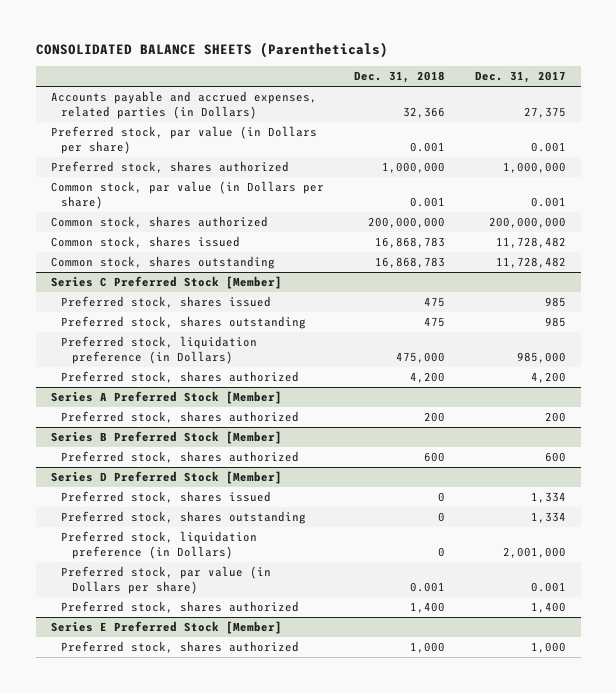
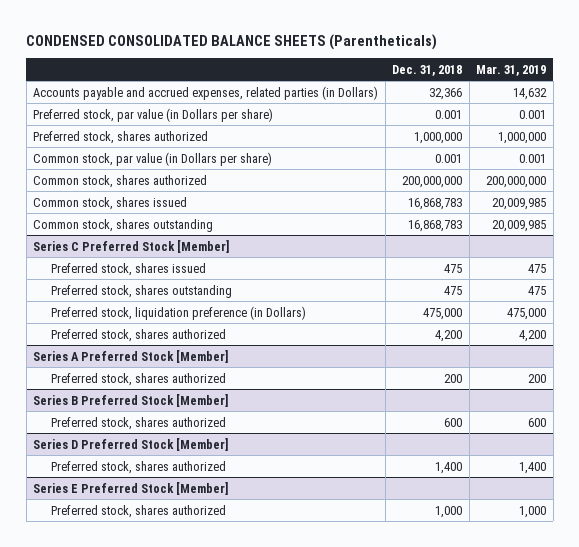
[35,42,388,59] CONSOLIDATED BALANCE SHEETS (Parentheticals) -> [26,33,438,50] CONDENSED CONSOLIDATED BALANCE SHEETS (Parentheticals)
[474,71,566,84] Dec. 31, 2017 -> none
none -> [476,64,547,76] Mar. 31, 2019
[61,491,272,504] Preferred stock, shares issued -> none
[61,511,307,525] Preferred stock, shares outstanding -> none
[61,531,258,560] Preferred stock, liquidation preference (in Dollars) -> none
[61,566,272,595] Preferred stock, par value (in Dollars per share) -> none

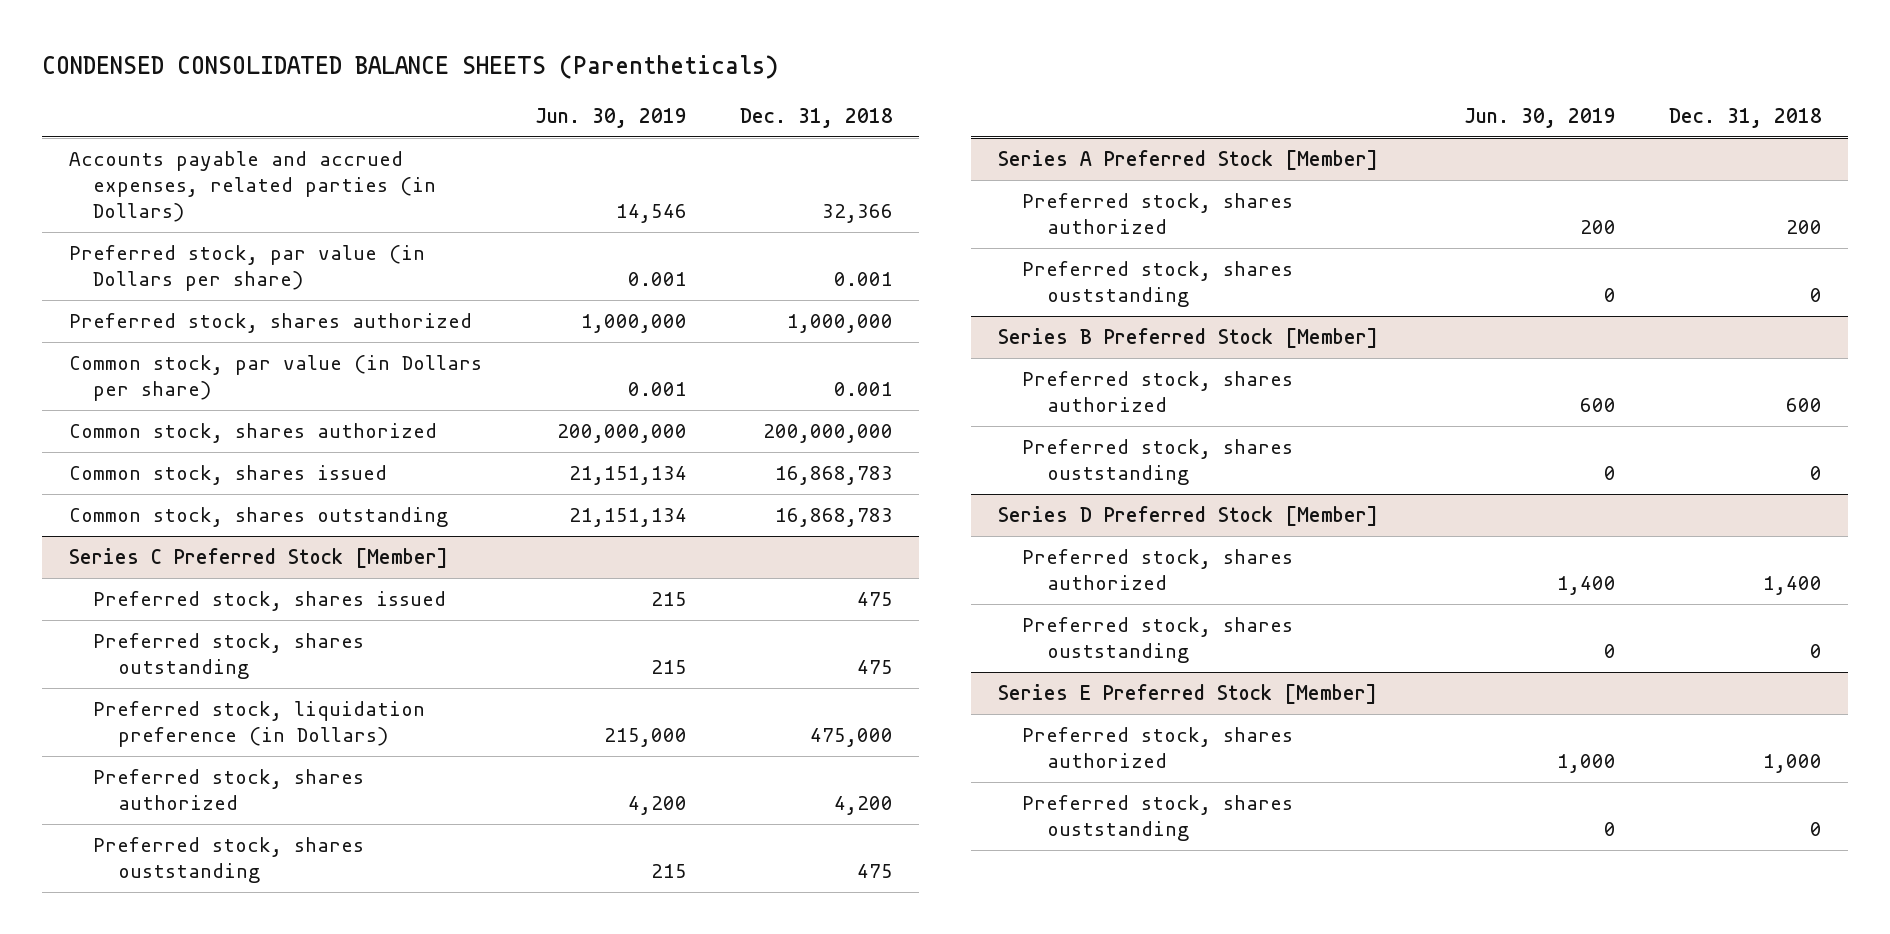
[476,64,547,76] Mar. 31, 2019 -> none
none -> [534,108,687,129] Jun. 30, 2019
none -> [93,837,365,884] Preferred stock, shares ouststanding
none -> [1022,261,1294,308] Preferred stock, shares ouststanding
none -> [1022,439,1294,486] Preferred stock, shares ouststanding
none -> [1022,617,1294,664] Preferred stock, shares ouststanding
none -> [1022,795,1294,842] Preferred stock, shares ouststanding

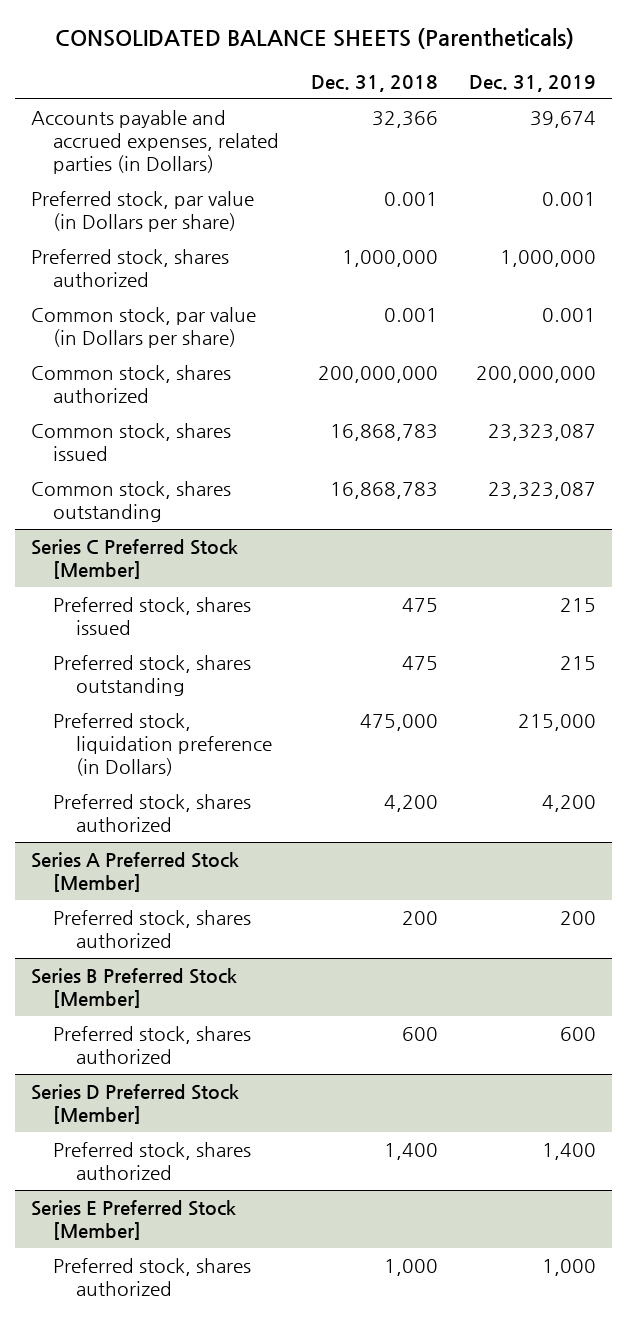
[42,55,779,80] CONDENSED CONSOLIDATED BALANCE SHEETS (Parentheticals) -> [54,27,574,49] CONSOLIDATED BALANCE SHEETS (Parentheticals)
[534,108,687,129] Jun. 30, 2019 -> none
none -> [469,74,597,92] Dec. 31, 2019
[93,837,365,884] Preferred stock, shares ouststanding -> none
[1022,261,1294,308] Preferred stock, shares ouststanding -> none
[1022,439,1294,486] Preferred stock, shares ouststanding -> none
[1022,617,1294,664] Preferred stock, shares ouststanding -> none
[1022,795,1294,842] Preferred stock, shares ouststanding -> none

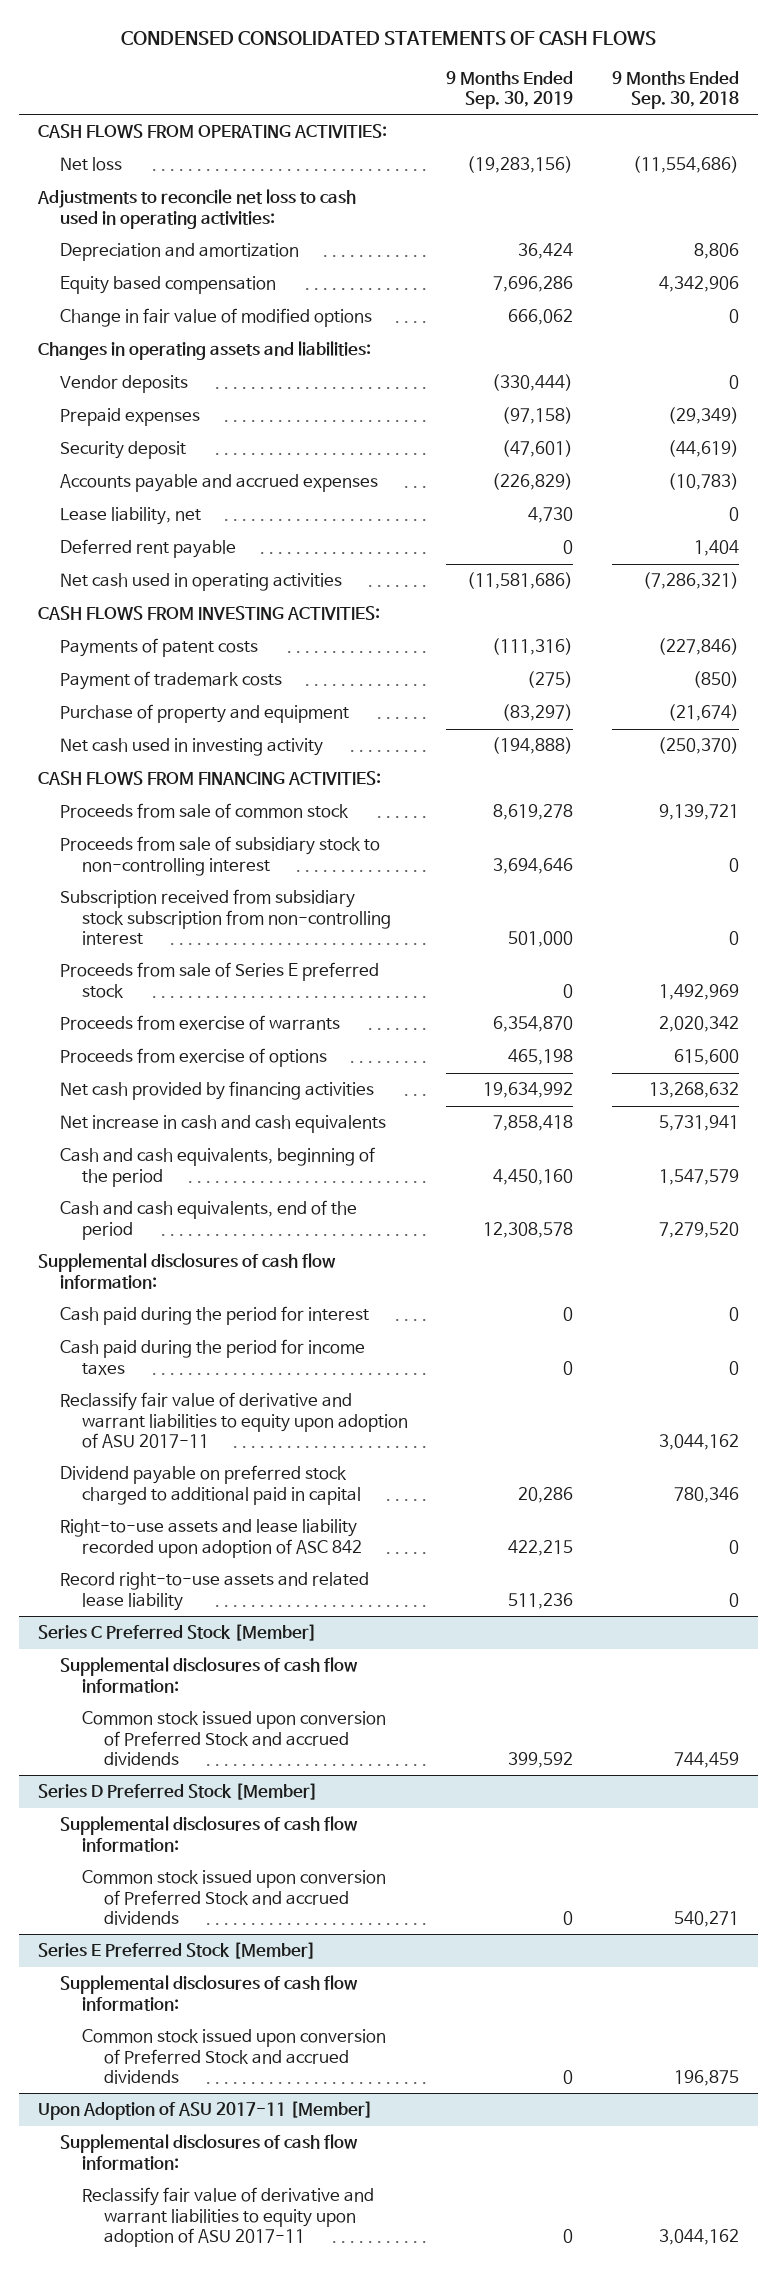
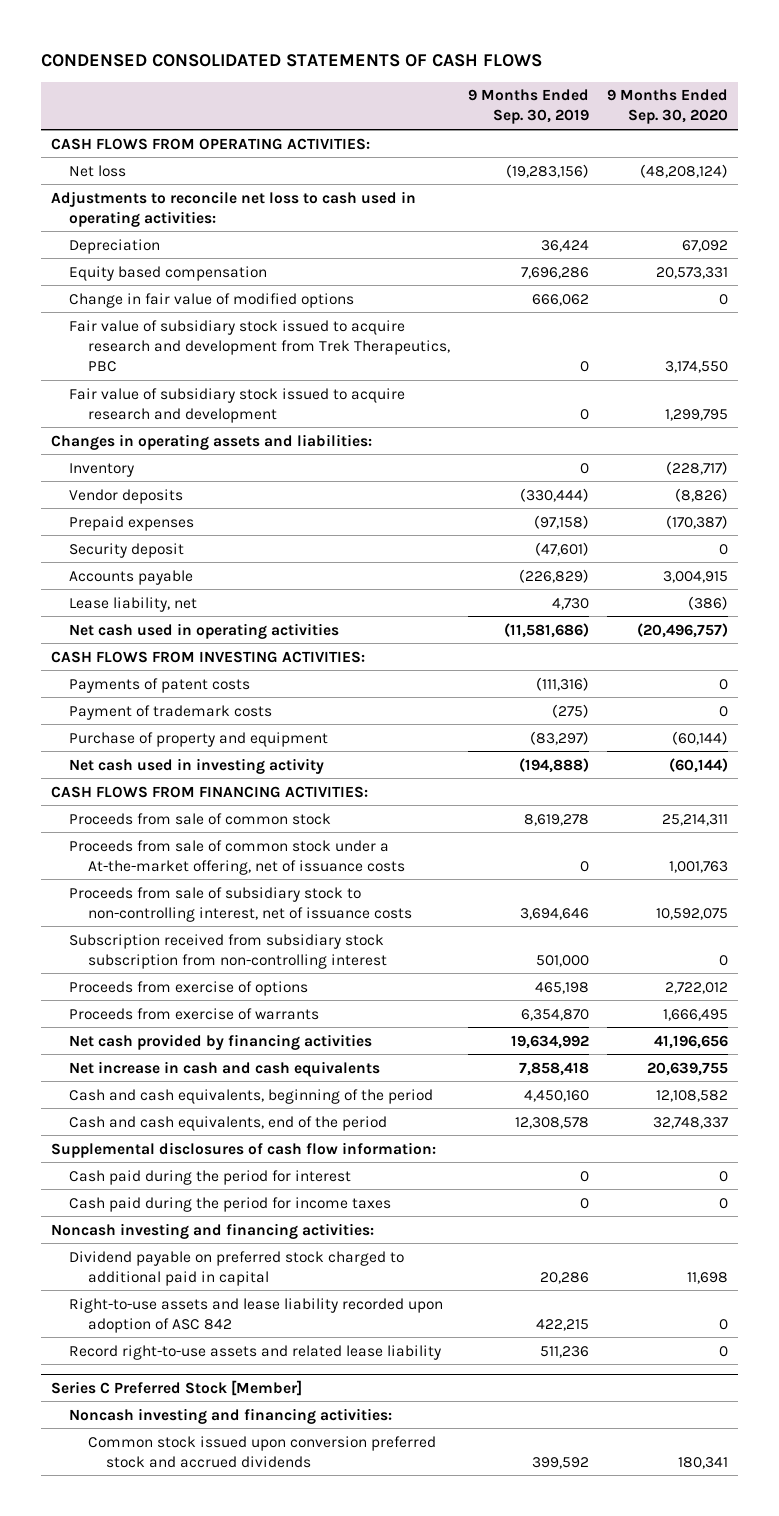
[611,70,739,110] 9 Months Ended Sep. 30, 2018 -> none
none -> [607,89,729,125] 9 Months Ended Sep. 30, 2020
[59,243,299,262] Depreciation and amortization -> [69,238,161,254] Depreciation
none -> [69,319,450,372] Fair value of subsidiary stock issued to acquire research and development from Trek Therapeutics, PBC
none -> [69,387,406,423] Fair value of subsidiary stock issued to acquire research and development
none -> [69,462,135,477] Inventory
[59,474,378,493] Accounts payable and accrued expenses -> [69,569,194,585] Accounts payable
[59,539,236,559] Deferred rent payable -> none
none -> [69,839,405,875] Proceeds from sale of common stock under a At-the-market offering, net of issuance costs
[59,836,380,876] Proceeds from sale of subsidiary stock to non-controlling interest -> [69,886,412,922] Proceeds from sale of subsidiary stock to non-controlling interest, net of issuance costs
[59,962,379,998] Proceeds from sale of Series E preferred stock -> none
[59,1015,340,1031] Proceeds from exercise of warrants -> [69,1007,320,1020] Proceeds from exercise of warrants
[59,1392,408,1449] Reclassify fair value of derivative and warrant liabilities to equity upon adoption of ASU 2017-11 -> none
none -> [50,1222,374,1239] Noncash investing and financing activities:
[59,1657,358,1693] Supplemental disclosures of cash flow information: -> none
[37,1783,318,1801] Series D Preferred Stock [Member] -> none
[59,1816,358,1852] Supplemental disclosures of cash flow information: -> none
[81,1870,386,1926] Common stock issued upon conversion of Preferred Stock and accrued dividends -> none
[37,1942,316,1960] Series E Preferred Stock [Member] -> none
[59,1975,358,2011] Supplemental disclosures of cash flow information: -> none
[81,2029,386,2085] Common stock issued upon conversion of Preferred Stock and accrued dividends -> none
[37,2101,373,2121] Upon Adoption of ASU 2017-11 [Member] -> none
[59,2134,358,2170] Supplemental disclosures of cash flow information: -> none
[81,2187,374,2248] Reclassify fair value of derivative and warrant liabilities to equity upon adoption of ASU 2017-11 -> none
none -> [69,1407,393,1424] Noncash investing and financing activities:
[81,1711,386,1767] Common stock issued upon conversion of Preferred Stock and accrued dividends -> [87,1435,436,1468] Common stock issued upon conversion preferred stock and accrued dividends

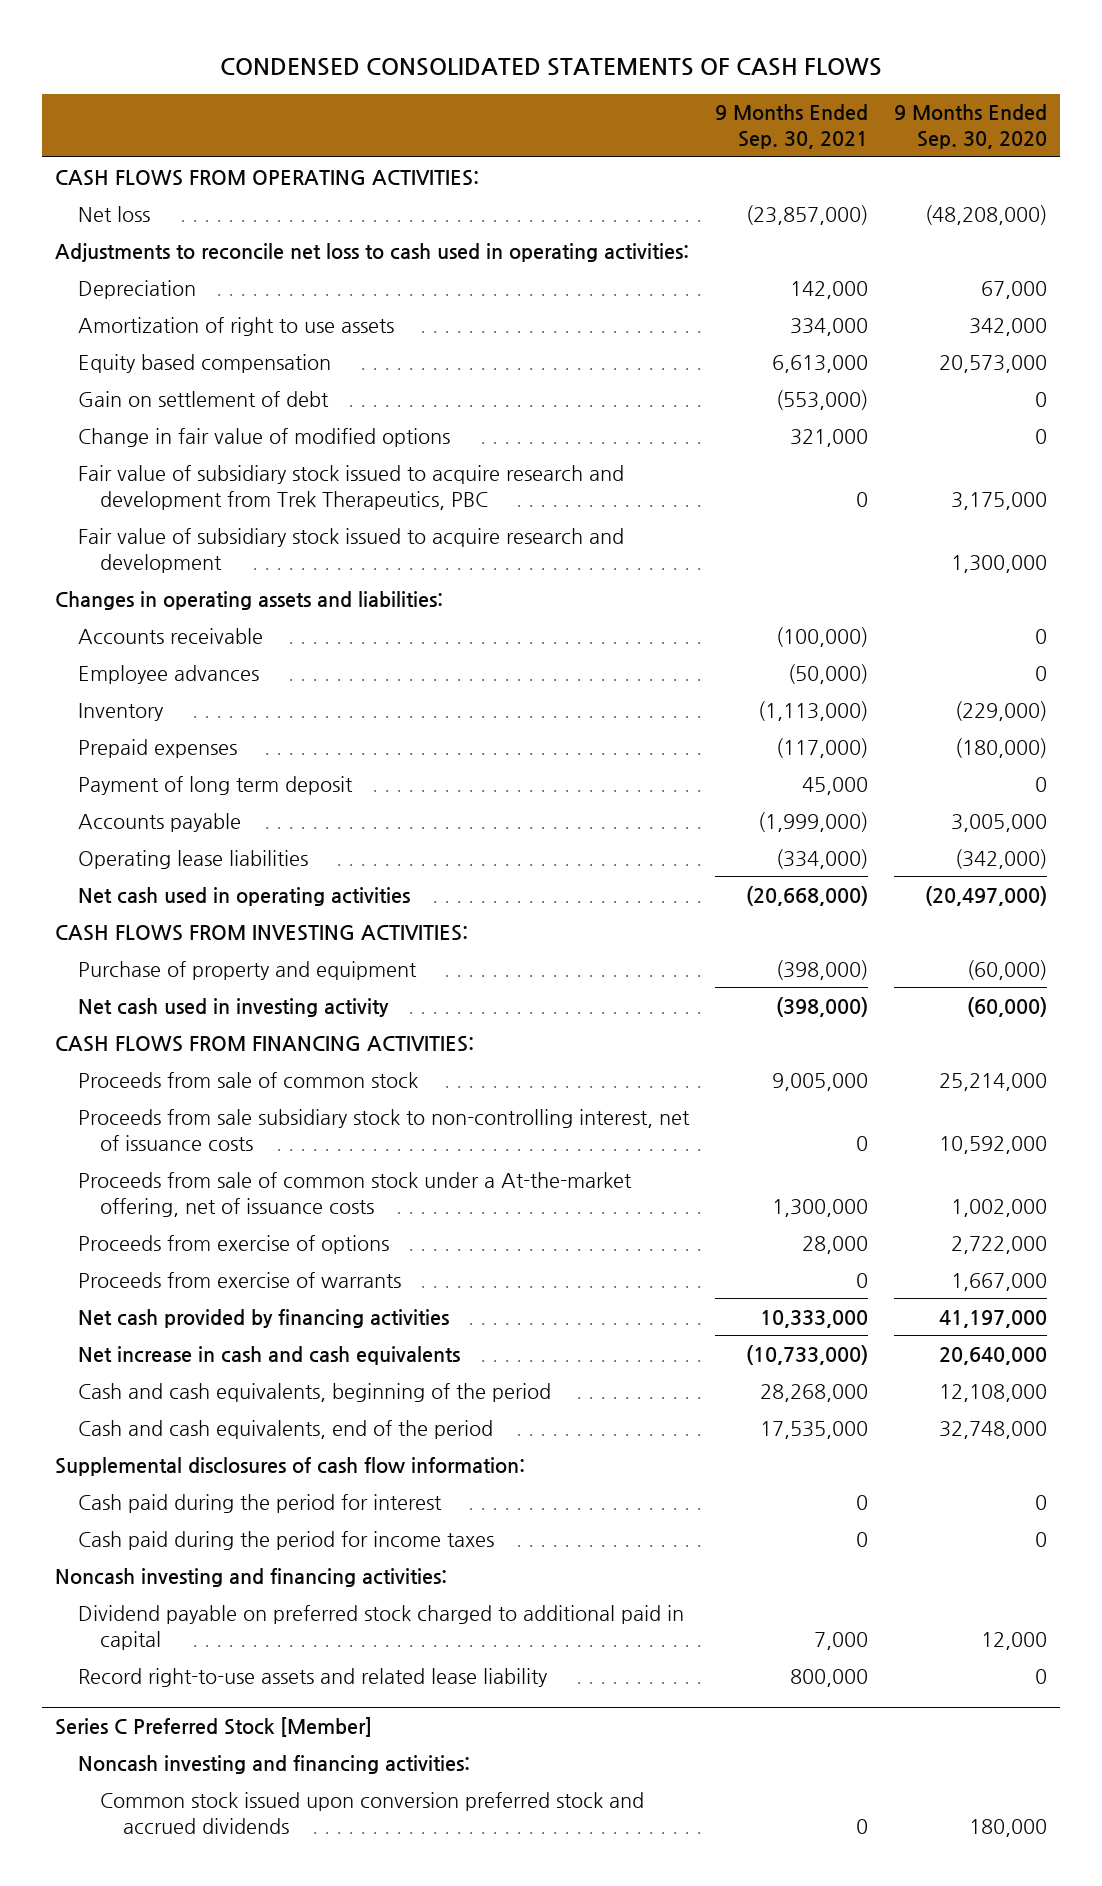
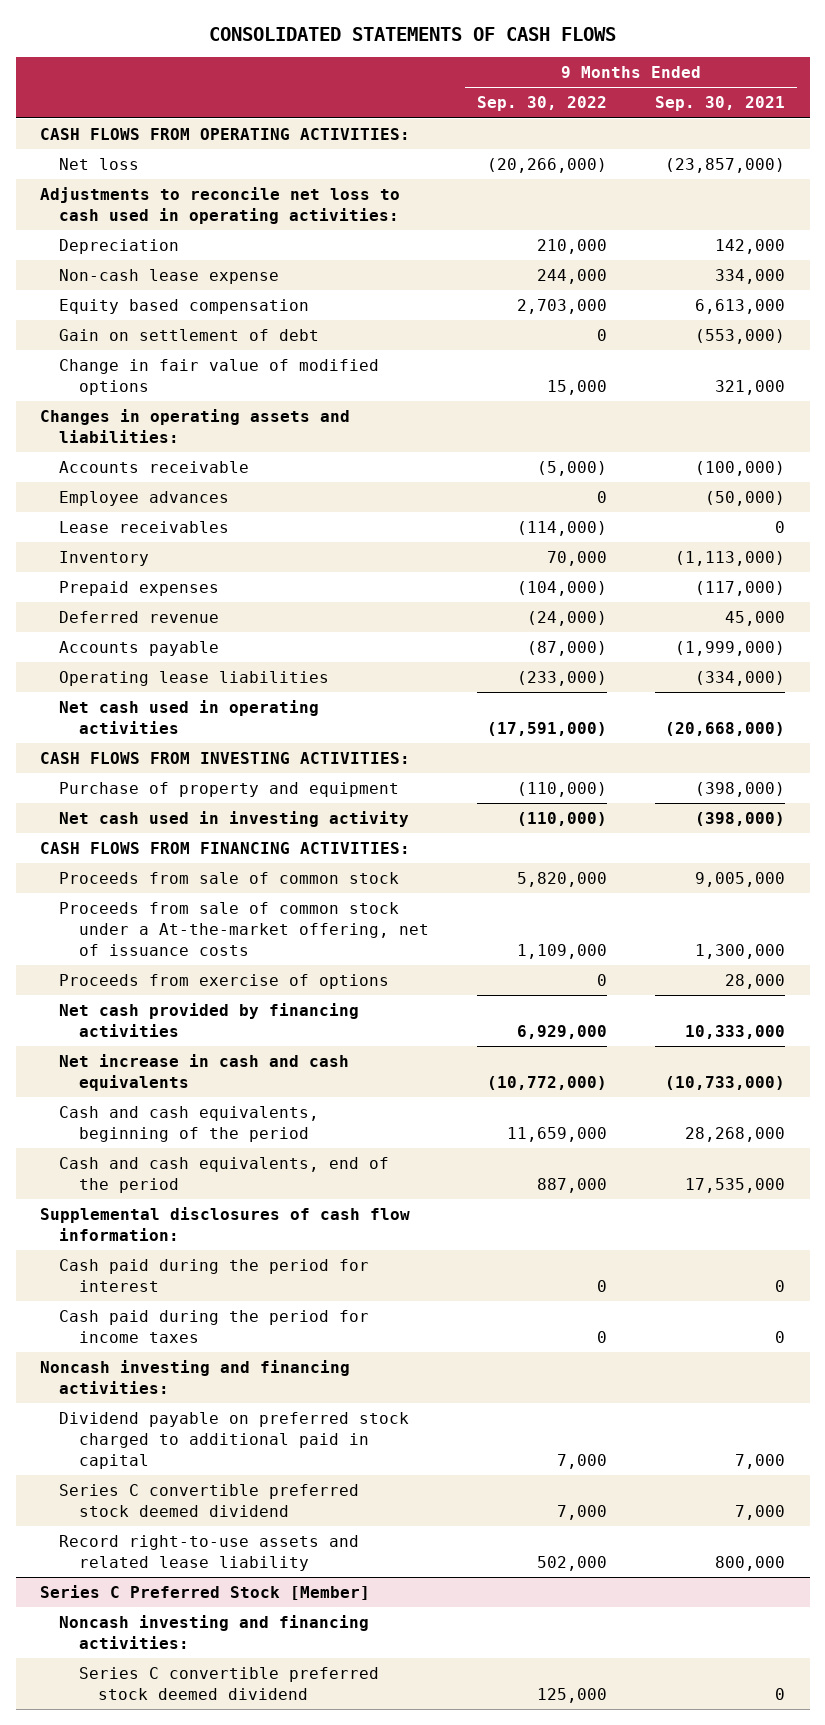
[220,57,883,76] CONDENSED CONSOLIDATED STATEMENTS OF CASH FLOWS -> [208,26,616,41] CONSOLIDATED STATEMENTS OF CASH FLOWS
[894,104,1048,150] 9 Months Ended Sep. 30, 2020 -> none
none -> [476,96,607,112] Sep. 30, 2022
[77,316,394,336] Amortization of right to use assets -> [59,269,280,285] Non-cash lease expense
[77,464,624,510] Fair value of subsidiary stock issued to acquire research and development from Trek Therapeutics, PBC -> none
[77,527,624,573] Fair value of subsidiary stock issued to acquire research and development -> none
none -> [59,521,230,534] Lease receivables
[77,775,353,795] Payment of long term deposit -> none
none -> [59,611,220,624] Deferred revenue
[77,1108,690,1151] Proceeds from sale subsidiary stock to non-controlling interest, net of issuance costs -> none
[77,1271,401,1288] Proceeds from exercise of warrants -> none
none -> [59,1484,360,1517] Series C convertible preferred stock deemed dividend
[100,1791,645,1834] Common stock issued upon conversion preferred stock and accrued dividends -> none
none -> [78,1667,379,1700] Series C convertible preferred stock deemed dividend

